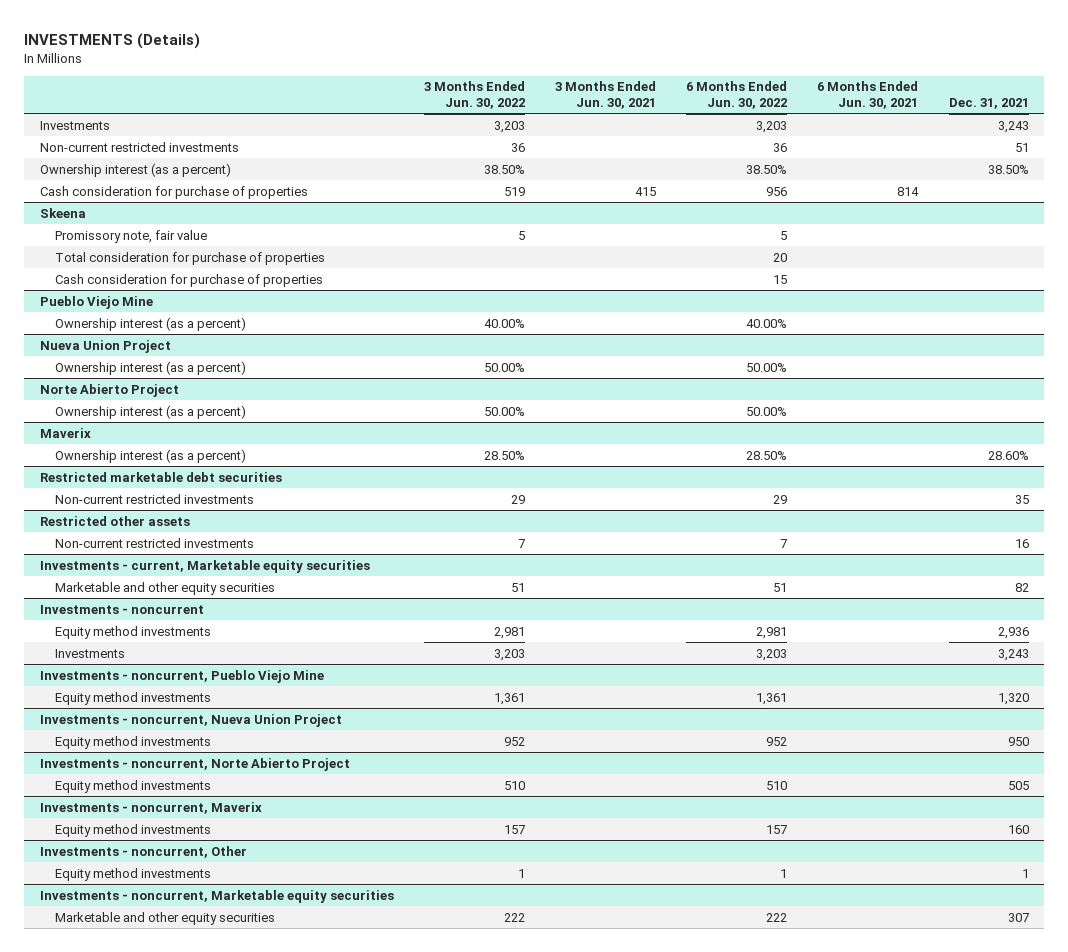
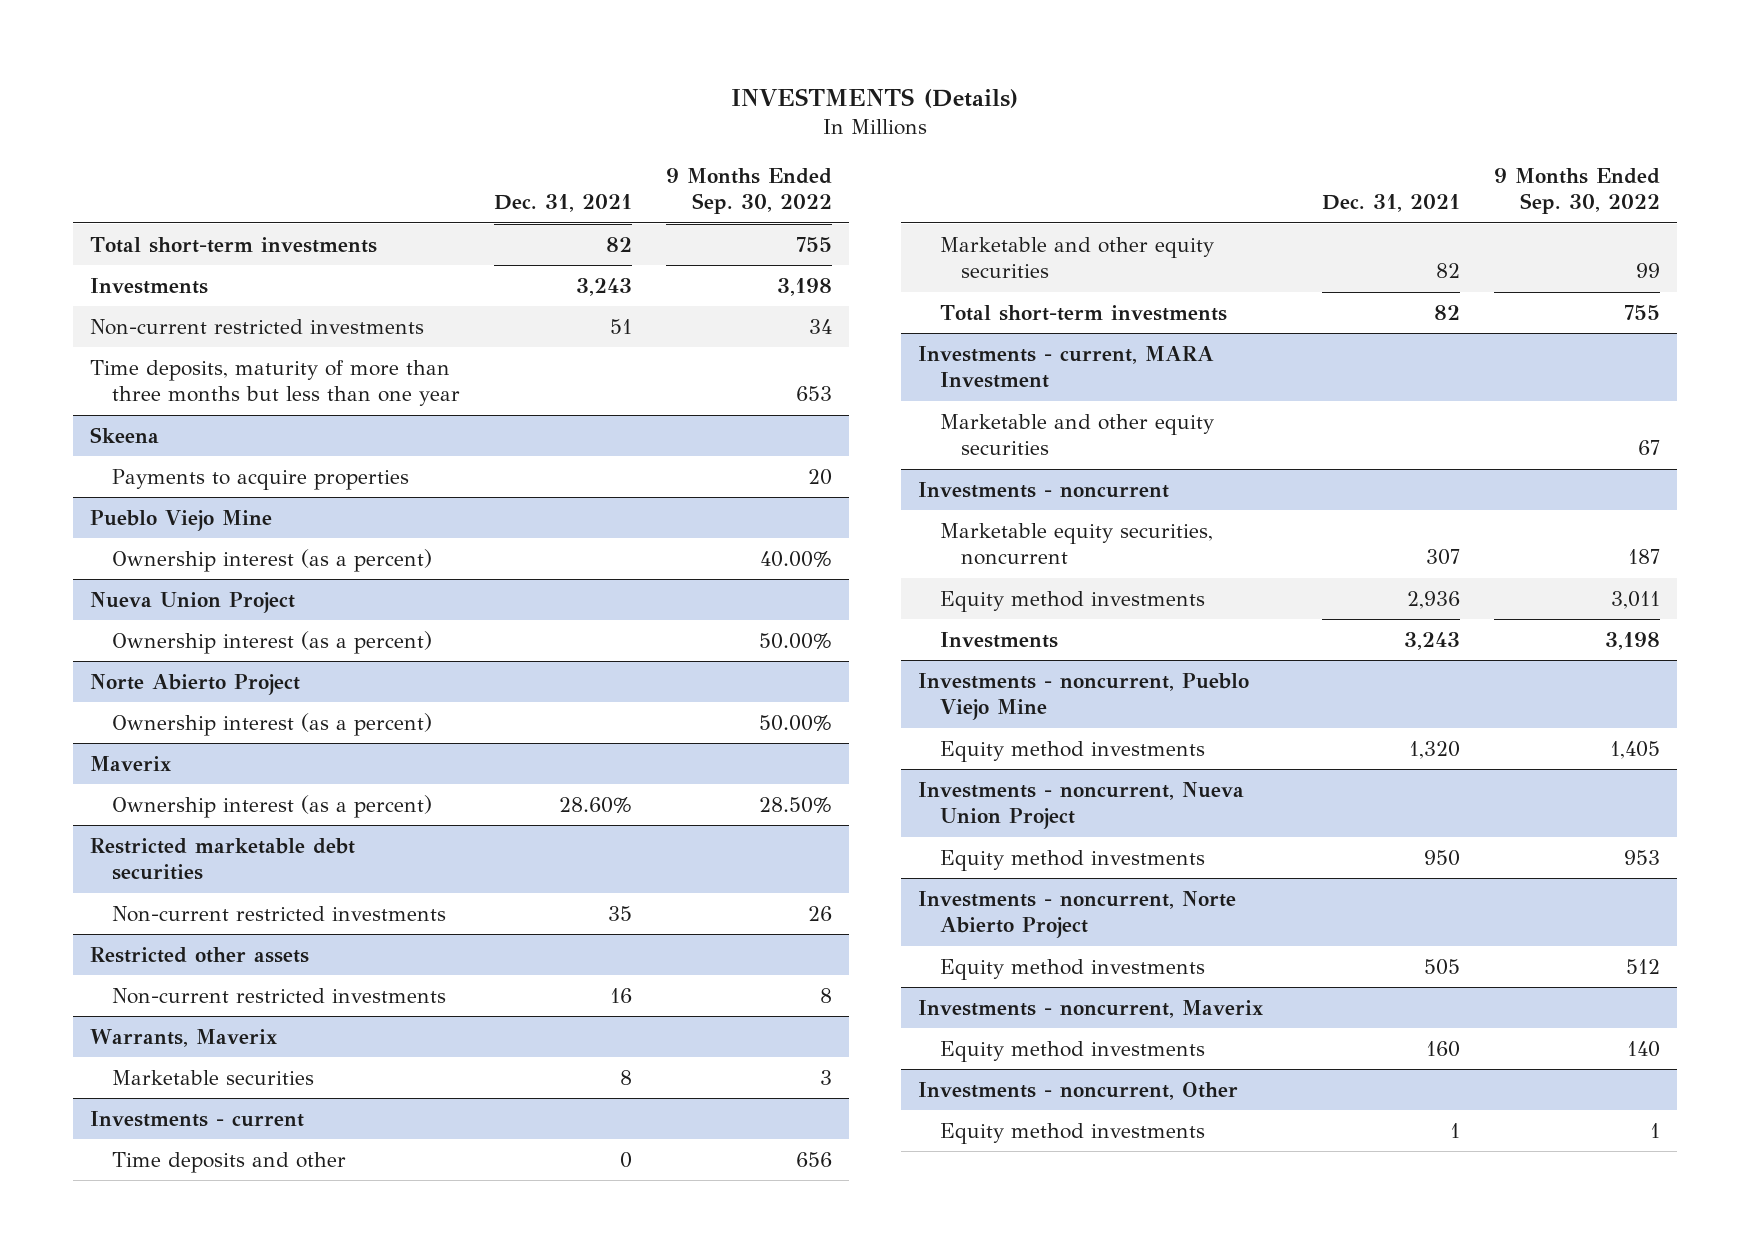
[423,81,525,109] 3 Months Ended Jun. 30, 2022 -> none
[554,81,656,109] 3 Months Ended Jun. 30, 2021 -> none
[686,81,788,109] 6 Months Ended Jun. 30, 2022 -> none
[817,81,919,109] 6 Months Ended Jun. 30, 2021 -> none
none -> [665,167,832,215] 9 Months Ended Sep. 30, 2022
none -> [90,236,378,253] Total short-term investments
[39,162,231,177] Ownership interest (as a percent) -> none
[39,185,308,199] Cash consideration for purchase of properties -> none
none -> [90,359,460,407] Time deposits, maturity of more than three months but less than one year
[55,229,208,243] Promissory note, fair value -> none
[55,251,326,265] Total consideration for purchase of properties -> none
[55,273,324,287] Cash consideration for purchase of properties -> none
none -> [111,468,409,490] Payments to acquire properties
[39,559,370,573] Investments - current, Marketable equity securities -> none
none -> [90,1028,278,1047] Warrants, Maverix
none -> [111,1069,314,1085] Marketable securities
none -> [90,1110,305,1127] Investments - current
none -> [111,1151,346,1173] Time deposits and other
none -> [939,304,1227,321] Total short-term investments
none -> [918,345,1215,389] Investments - current, MARA Investment
none -> [939,413,1214,456] Marketable and other equity securities
none -> [939,522,1213,566] Marketable equity securities, noncurrent
[39,889,394,903] Investments - noncurrent, Marketable equity securities -> none
[55,911,276,925] Marketable and other equity securities -> none

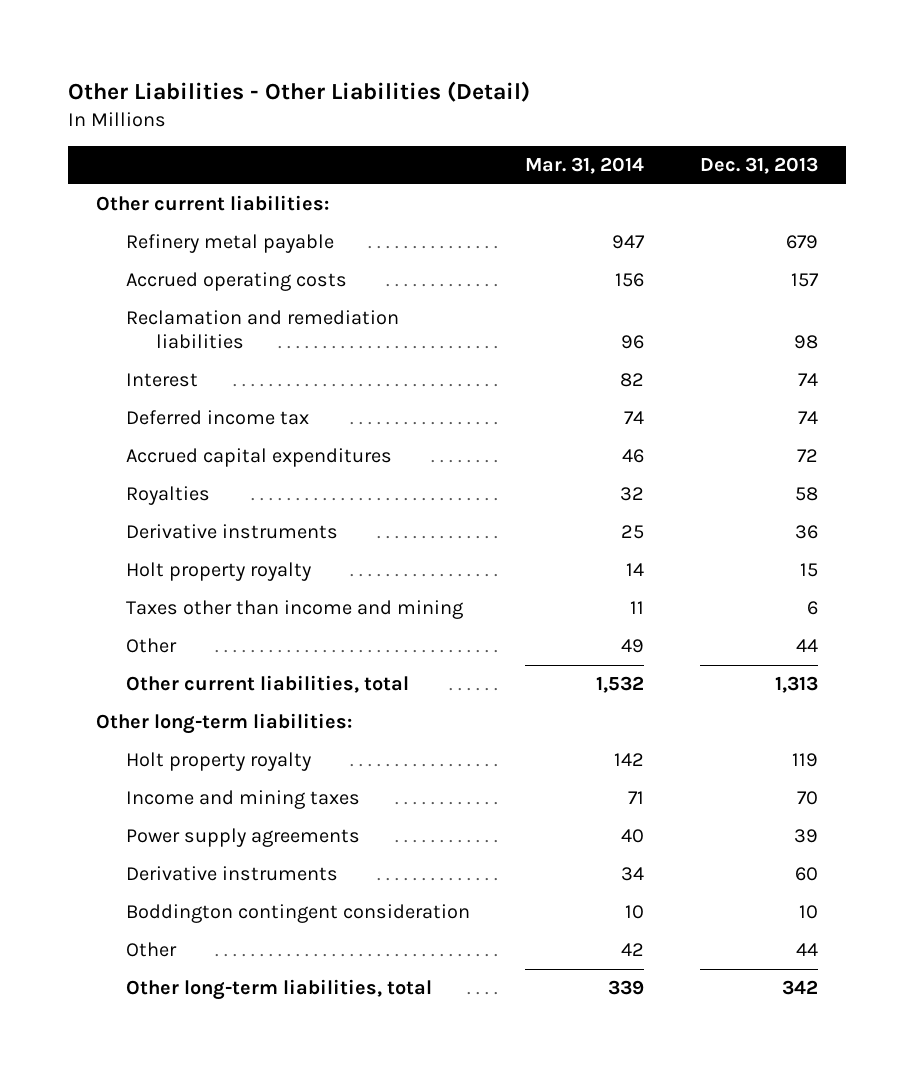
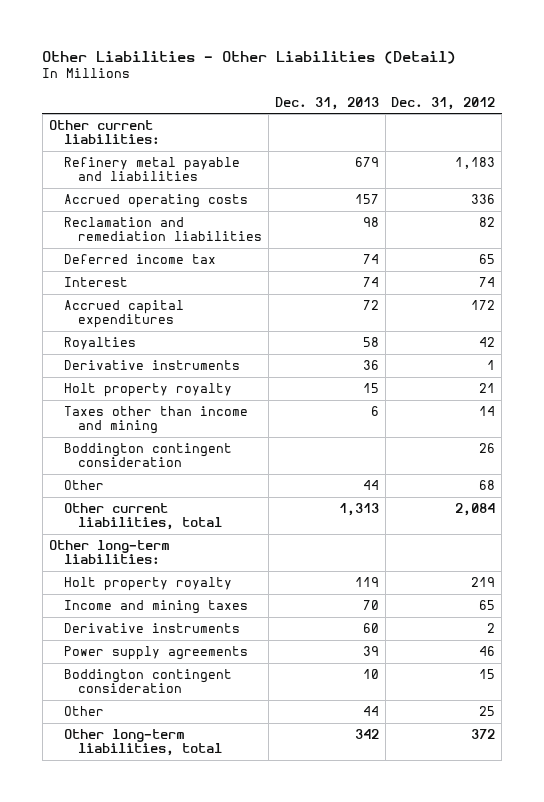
[525,157,645,175] Mar. 31, 2014 -> none
none -> [391,96,496,110] Dec. 31, 2012
[125,234,334,254] Refinery metal payable -> [63,157,240,182] Refinery metal payable and liabilities
[125,373,198,388] Interest -> [63,277,128,288] Interest
none -> [63,443,232,468] Boddington contingent consideration
[125,828,360,848] Power supply agreements -> [63,646,248,661] Power supply agreements

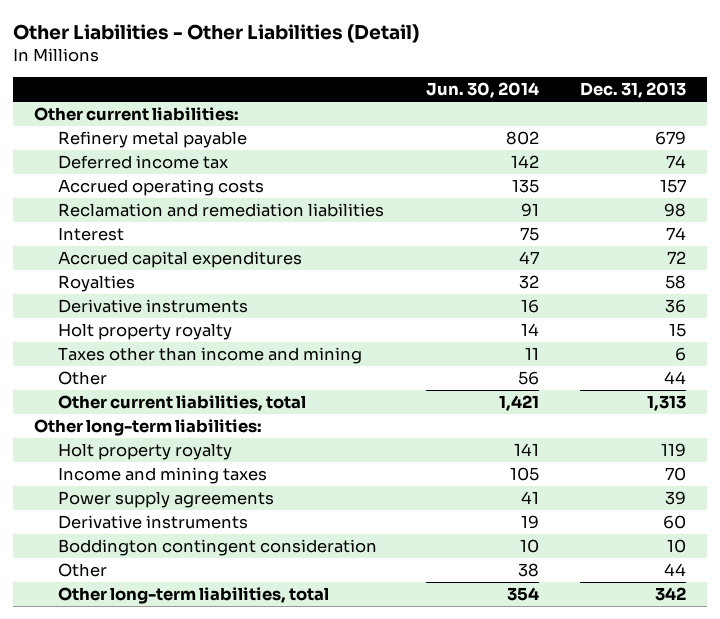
[391,96,496,110] Dec. 31, 2012 -> none
none -> [425,82,539,99] Jun. 30, 2014
[63,157,240,182] Refinery metal payable and liabilities -> [58,130,248,148] Refinery metal payable
[63,254,216,265] Deferred income tax -> [58,154,229,169] Deferred income tax
[63,443,232,468] Boddington contingent consideration -> none
[63,623,240,634] Derivative instruments -> [58,514,249,529] Derivative instruments

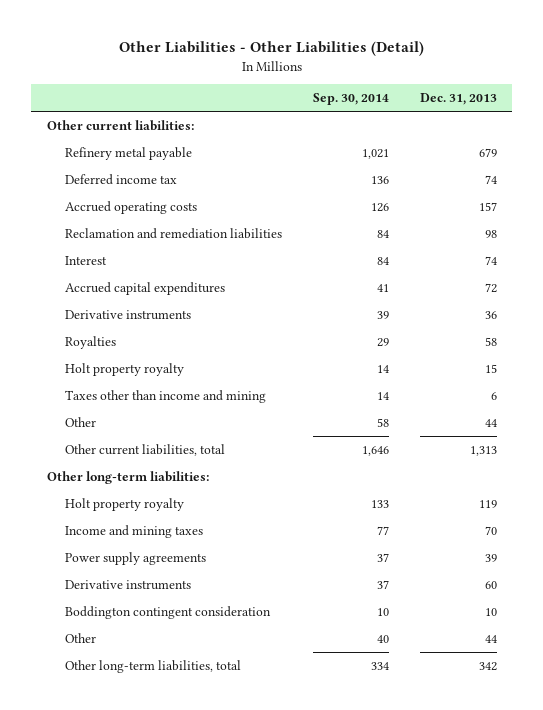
[425,82,539,99] Jun. 30, 2014 -> none
none -> [312,93,389,106] Sep. 30, 2014
[58,274,136,292] Royalties -> [65,335,117,349] Royalties

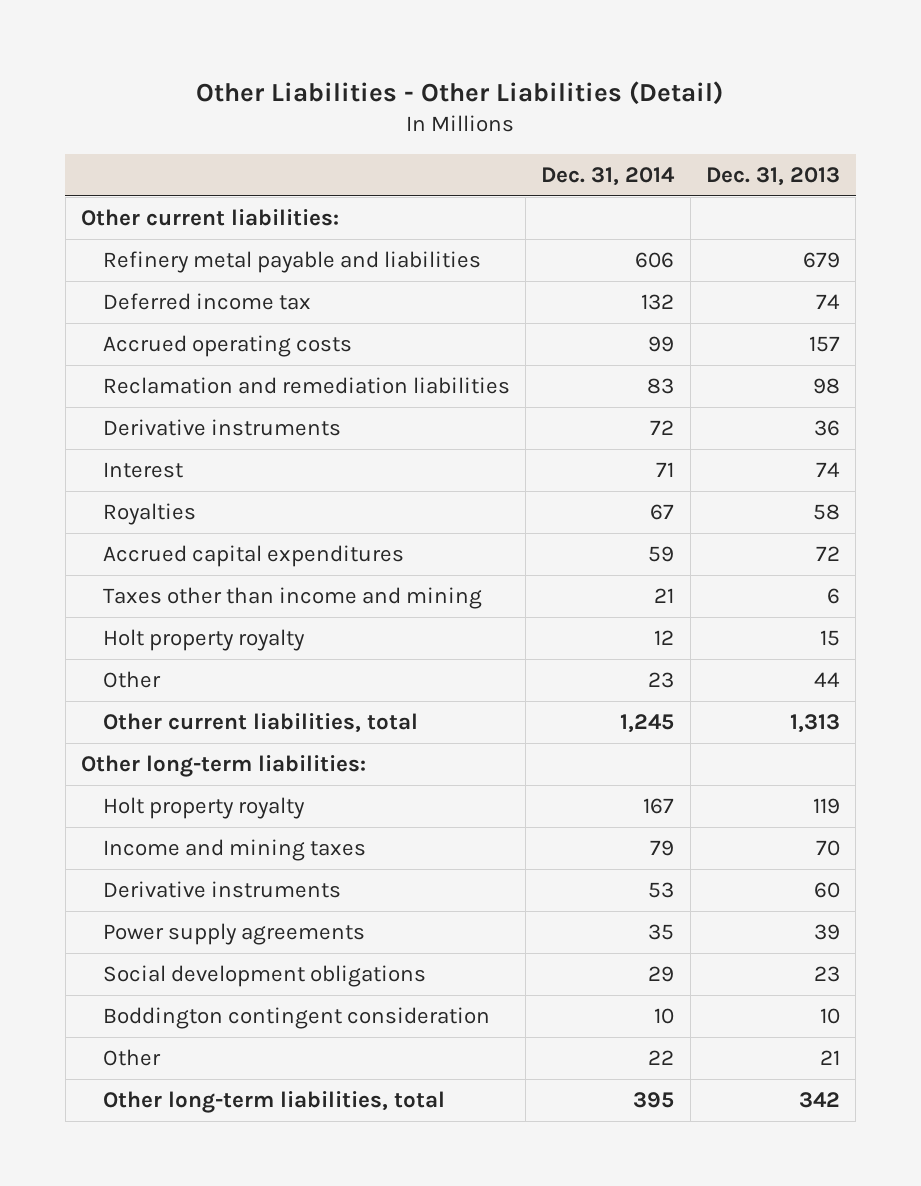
[312,93,389,106] Sep. 30, 2014 -> none
none -> [541,167,676,187] Dec. 31, 2014
[65,146,193,160] Refinery metal payable -> [103,251,482,274] Refinery metal payable and liabilities
[65,255,108,265] Interest -> [103,462,184,479] Interest
[65,281,226,295] Accrued capital expenditures -> [103,545,405,568] Accrued capital expenditures
[65,362,185,376] Holt property royalty -> [103,629,306,652] Holt property royalty
[65,551,207,565] Power supply agreements -> [103,923,366,946] Power supply agreements
none -> [103,965,427,988] Social development obligations
[484,634,497,643] 44 -> [819,1050,840,1066] 21

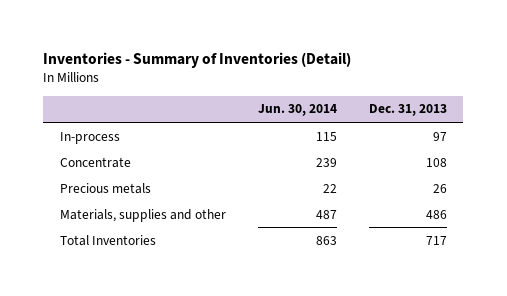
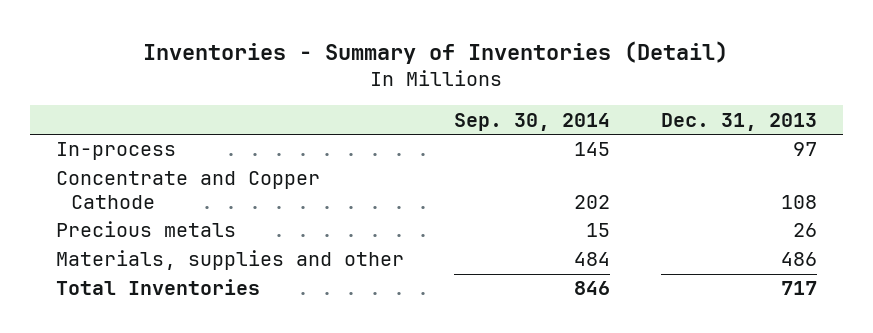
[257,104,337,117] Jun. 30, 2014 -> none
none -> [454,112,611,131] Sep. 30, 2014
[59,156,131,168] Concentrate -> [55,171,320,210] Concentrate and Copper Cathode

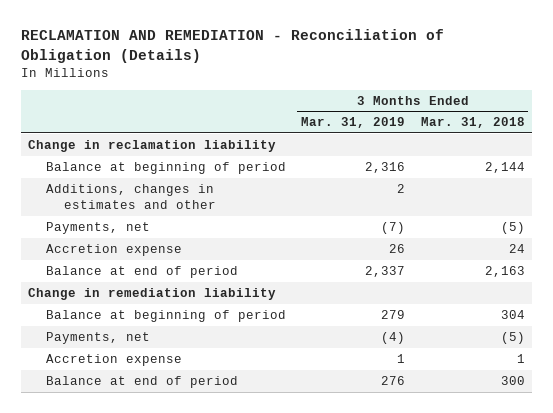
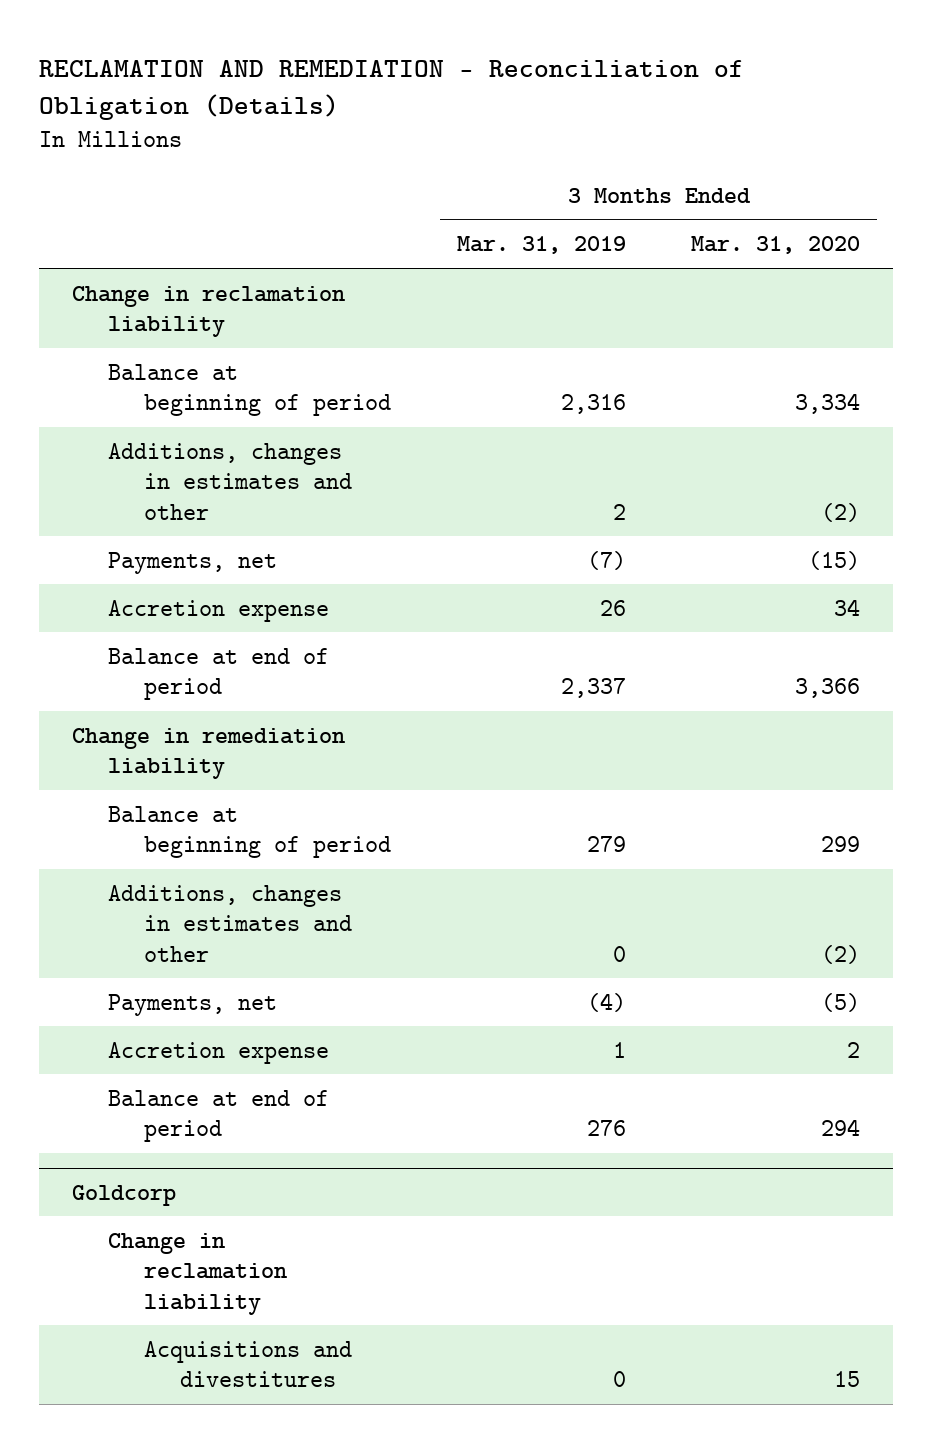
[420,117,525,129] Mar. 31, 2018 -> none
none -> [691,236,861,255] Mar. 31, 2020
none -> [107,884,353,962] Additions, changes in estimates and other
none -> [71,1184,176,1206] Goldcorp
none -> [107,1232,288,1315] Change in reclamation liability
none -> [144,1340,353,1388] Acquisitions and divestitures

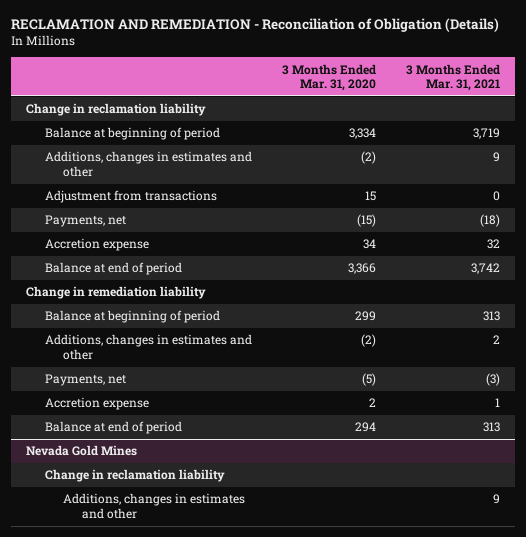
[456,236,626,255] Mar. 31, 2019 -> none
none -> [406,63,501,92] 3 Months Ended Mar. 31, 2021
none -> [44,190,217,204] Adjustment from transactions
[71,1184,176,1206] Goldcorp -> none
none -> [26,445,138,457] Nevada Gold Mines
[144,1340,353,1388] Acquisitions and divestitures -> none
none -> [63,493,246,519] Additions, changes in estimates and other

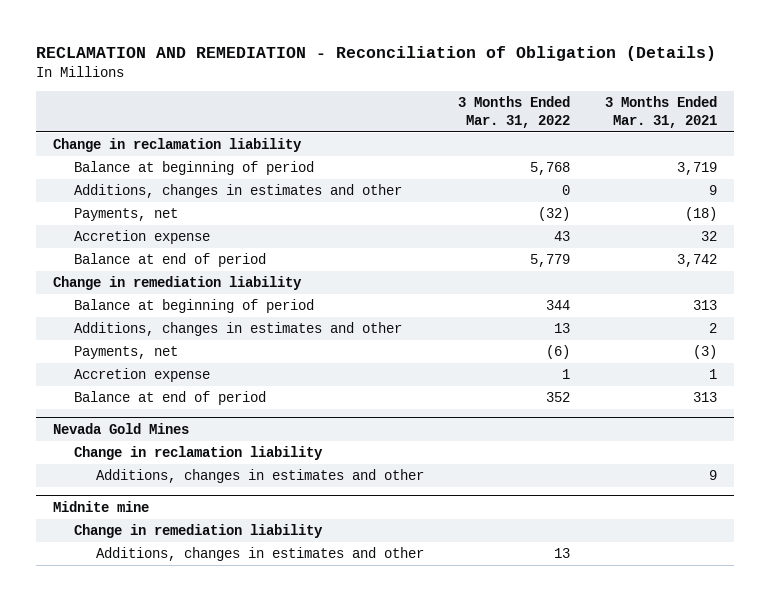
[281,63,376,92] 3 Months Ended Mar. 31, 2020 -> none
none -> [458,96,571,128] 3 Months Ended Mar. 31, 2022
[44,190,217,204] Adjustment from transactions -> none
none -> [52,500,149,512] Midnite mine
none -> [74,524,324,539] Change in remediation liability
none -> [96,547,425,562] Additions, changes in estimates and other

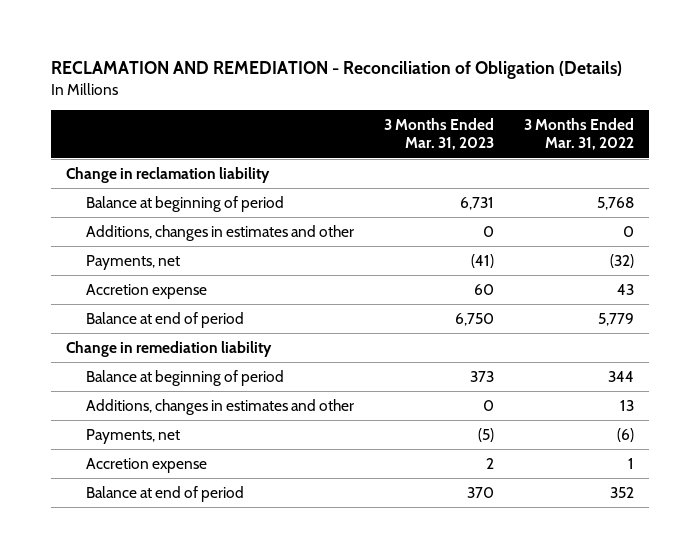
[604,96,717,128] 3 Months Ended Mar. 31, 2021 -> none
none -> [383,118,494,151] 3 Months Ended Mar. 31, 2023
[52,422,189,434] Nevada Gold Mines -> none
[74,446,324,461] Change in reclamation liability -> none
[96,469,425,484] Additions, changes in estimates and other -> none
[52,500,149,512] Midnite mine -> none
[74,524,324,539] Change in remediation liability -> none
[96,547,425,562] Additions, changes in estimates and other -> none

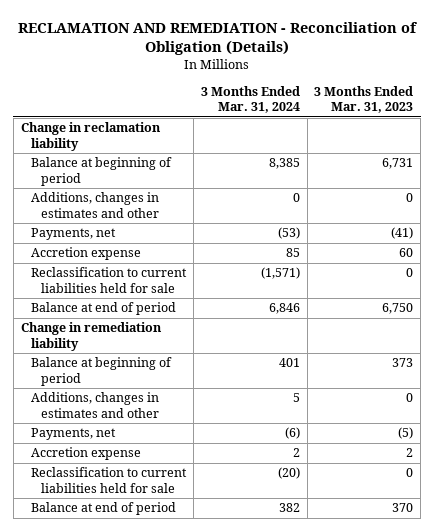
[523,118,634,151] 3 Months Ended Mar. 31, 2022 -> none
none -> [200,85,300,114] 3 Months Ended Mar. 31, 2024
none -> [31,267,188,293] Reclassification to current liabilities held for sale
none -> [31,467,188,493] Reclassification to current liabilities held for sale

